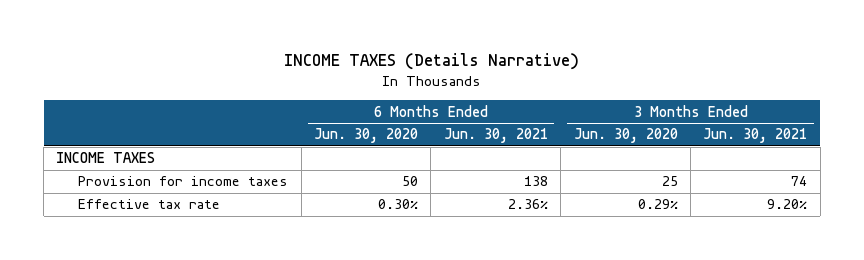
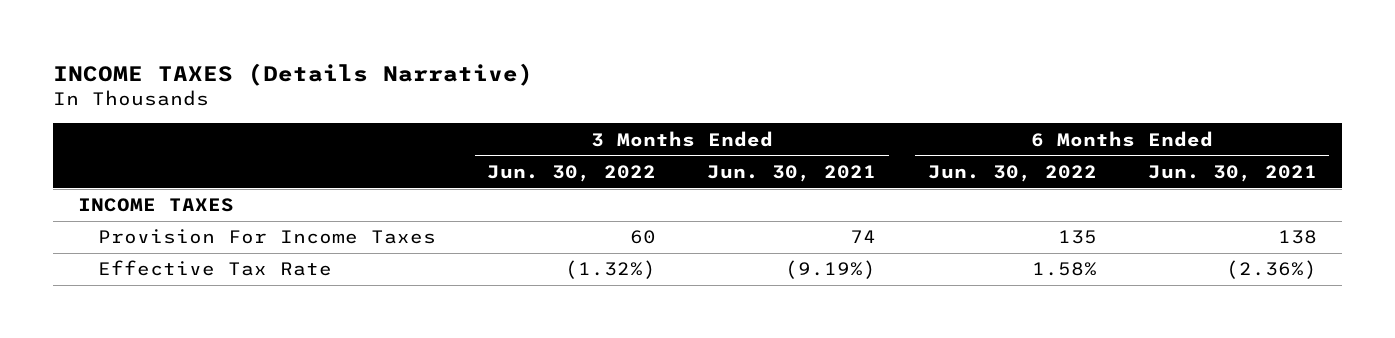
[314,128,419,144] Jun. 30, 2020 -> none
[573,128,678,144] Jun. 30, 2020 -> none
none -> [487,165,657,183] Jun. 30, 2022
none -> [927,165,1097,183] Jun. 30, 2022
[78,176,289,187] Provision for income taxes -> [98,229,437,245] Provision For Income Taxes
[78,199,221,210] Effective tax rate -> [98,260,333,277] Effective Tax Rate
[507,199,548,210] 2.36% -> [1225,260,1317,280] (2.36%)
[767,199,808,210] 9.20% -> [785,260,877,280] (9.19%)

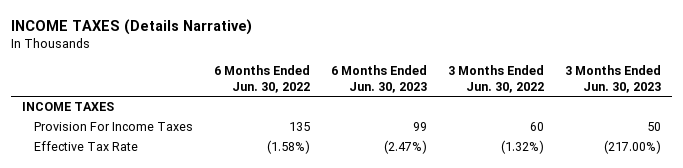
[707,165,877,183] Jun. 30, 2021 -> none
[1147,165,1317,183] Jun. 30, 2021 -> none
none -> [330,65,427,93] 6 Months Ended Jun. 30, 2023
none -> [565,65,662,93] 3 Months Ended Jun. 30, 2023
[1031,262,1097,277] 1.58% -> [266,140,310,155] (1.58%)

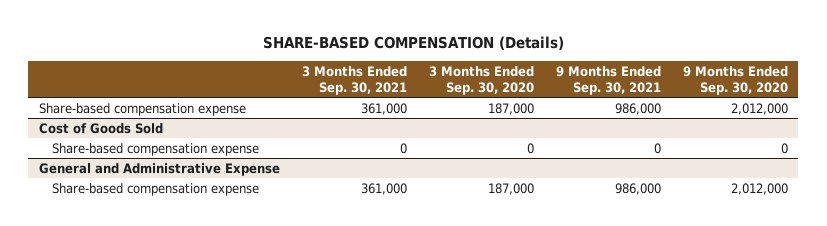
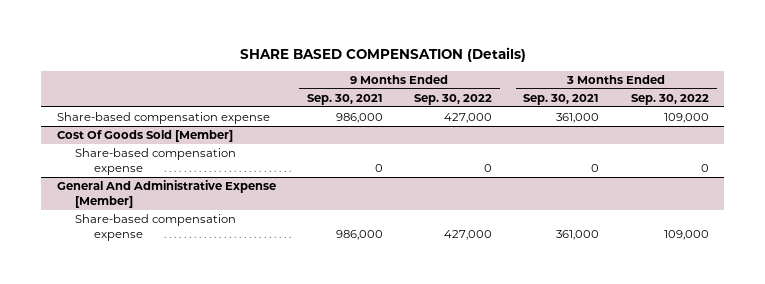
[263,36,565,51] SHARE-BASED COMPENSATION (Details) -> [239,47,526,63] SHARE BASED COMPENSATION (Details)
[428,65,534,96] 3 Months Ended Sep. 30, 2020 -> none
[682,65,788,96] 9 Months Ended Sep. 30, 2020 -> none
none -> [414,93,493,105] Sep. 30, 2022
none -> [630,93,709,105] Sep. 30, 2022
[39,122,164,134] Cost of Goods Sold -> [56,130,233,143] Cost Of Goods Sold [Member]
[39,162,281,176] General and Administrative Expense -> [56,180,276,209] General And Administrative Expense [Member]

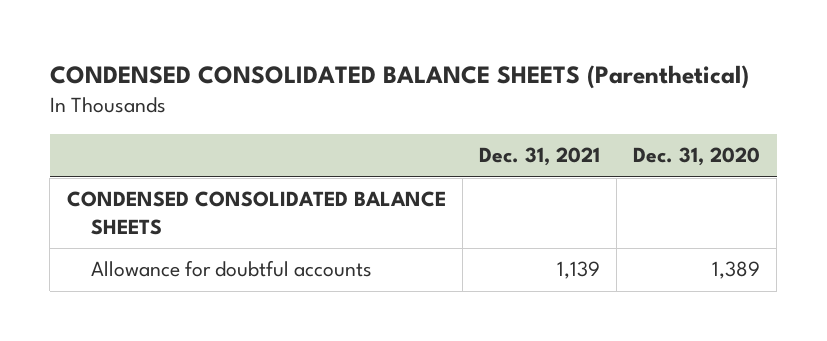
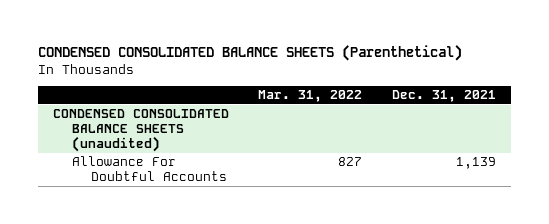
[633,147,761,167] Dec. 31, 2020 -> none
none -> [258,90,363,103] Mar. 31, 2022
[66,191,446,235] CONDENSED CONSOLIDATED BALANCE SHEETS -> [52,109,229,152] CONDENSED CONSOLIDATED BALANCE SHEETS (unaudited)
[90,260,372,278] Allowance for doubtful accounts -> [71,156,228,182] Allowance For Doubtful Accounts

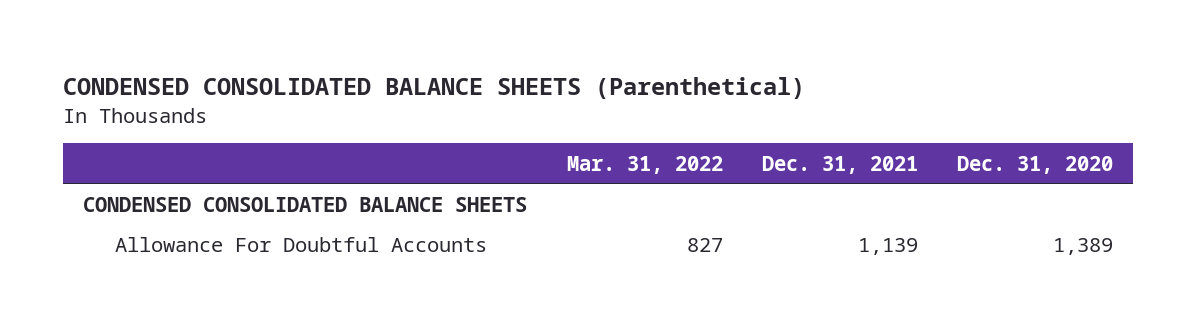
none -> [957,155,1114,174] Dec. 31, 2020
[52,109,229,152] CONDENSED CONSOLIDATED BALANCE SHEETS (unaudited) -> [83,197,528,213] CONDENSED CONSOLIDATED BALANCE SHEETS

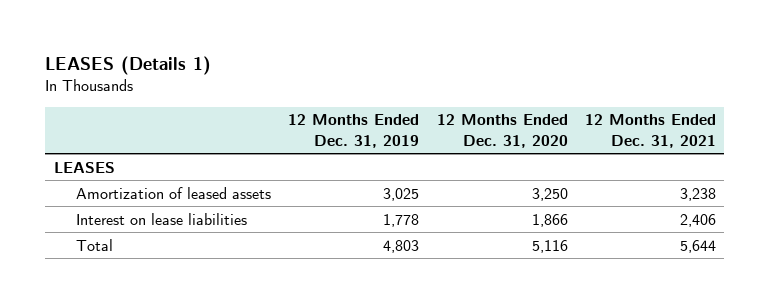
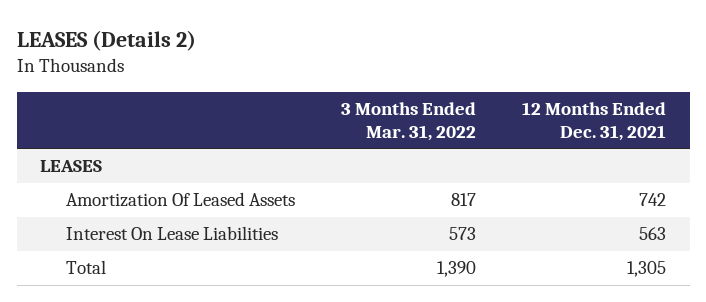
[45,55,212,75] LEASES (Details 1) -> [16,29,196,51] LEASES (Details 2)
[288,114,420,148] 12 Months Ended Dec. 31, 2019 -> none
[436,114,568,148] 12 Months Ended Dec. 31, 2020 -> none
none -> [341,102,477,142] 3 Months Ended Mar. 31, 2022
[76,186,272,199] Amortization of leased assets -> [66,192,296,208] Amortization Of Leased Assets
[679,187,716,201] 3,238 -> [639,193,667,207] 742
[76,212,248,225] Interest on lease liabilities -> [66,226,279,241] Interest On Lease Liabilities
[679,213,716,227] 2,406 -> [639,227,667,241] 563
[679,239,716,253] 5,644 -> [627,261,667,278] 1,305

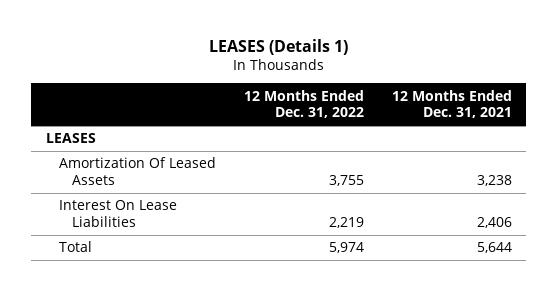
[16,29,196,51] LEASES (Details 2) -> [208,39,348,56] LEASES (Details 1)
[341,102,477,142] 3 Months Ended Mar. 31, 2022 -> none
none -> [243,89,364,119] 12 Months Ended Dec. 31, 2022
[639,193,667,207] 742 -> [477,174,513,186] 3,238
[639,227,667,241] 563 -> [477,216,513,228] 2,406
[627,261,667,278] 1,305 -> [477,242,513,254] 5,644

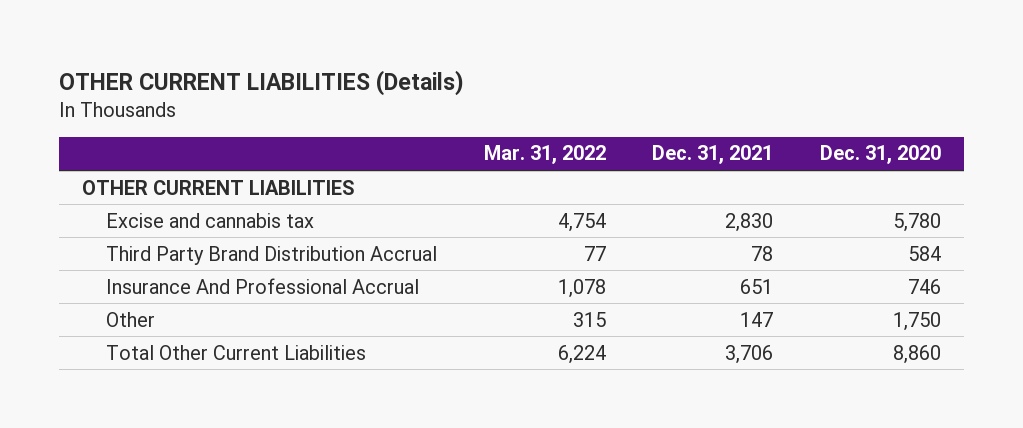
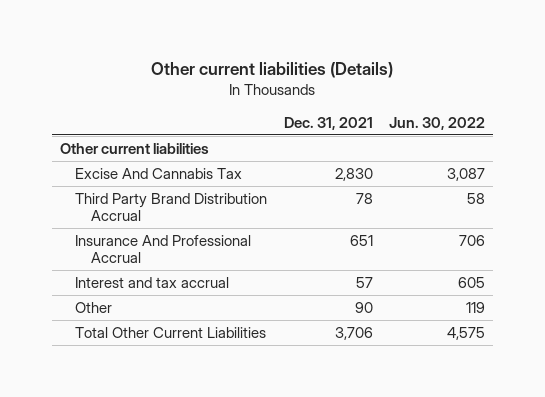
[58,69,464,96] OTHER CURRENT LIABILITIES (Details) -> [151,62,394,79] Other current liabilities (Details)
[483,145,606,165] Mar. 31, 2022 -> none
[819,145,941,165] Dec. 31, 2020 -> none
none -> [388,116,485,130] Jun. 30, 2022
[81,179,355,195] OTHER CURRENT LIABILITIES -> [60,142,210,154] Other current liabilities
[106,212,315,228] Excise and cannabis tax -> [75,167,243,179] Excise And Cannabis Tax
none -> [75,276,230,288] Interest and tax accrual
[740,311,774,327] 147 -> [354,301,373,313] 90

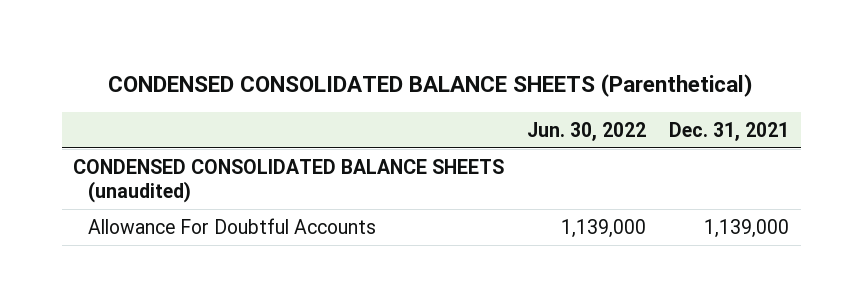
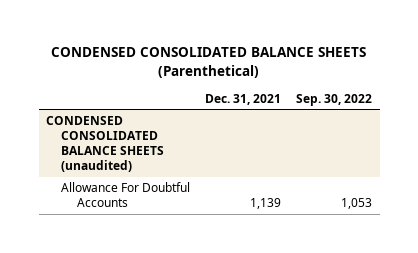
[527,121,647,141] Jun. 30, 2022 -> none
none -> [296,93,373,106] Sep. 30, 2022
[704,218,790,238] 1,139,000 -> [250,198,282,210] 1,139

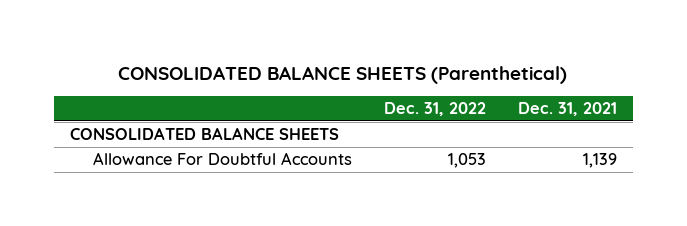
[51,47,367,78] CONDENSED CONSOLIDATED BALANCE SHEETS (Parenthetical) -> [118,65,568,84] CONSOLIDATED BALANCE SHEETS (Parenthetical)
[296,93,373,106] Sep. 30, 2022 -> none
none -> [384,102,487,117] Dec. 31, 2022
[46,116,165,173] CONDENSED CONSOLIDATED BALANCE SHEETS (unaudited) -> [69,127,339,141] CONSOLIDATED BALANCE SHEETS

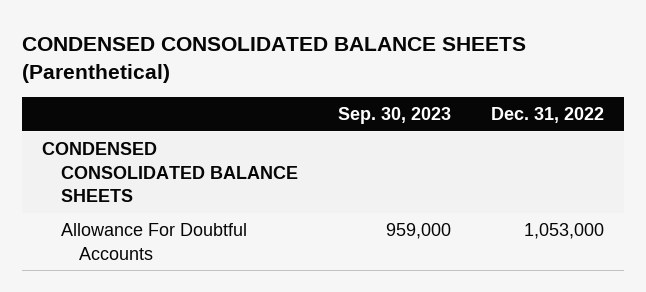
[118,65,568,84] CONSOLIDATED BALANCE SHEETS (Parenthetical) -> [22,36,527,84] CONDENSED CONSOLIDATED BALANCE SHEETS (Parenthetical)
[517,102,617,117] Dec. 31, 2021 -> none
none -> [337,107,451,125] Sep. 30, 2023
[69,127,339,141] CONSOLIDATED BALANCE SHEETS -> [42,142,298,203] CONDENSED CONSOLIDATED BALANCE SHEETS
[448,153,487,169] 1,053 -> [523,223,604,240] 1,053,000

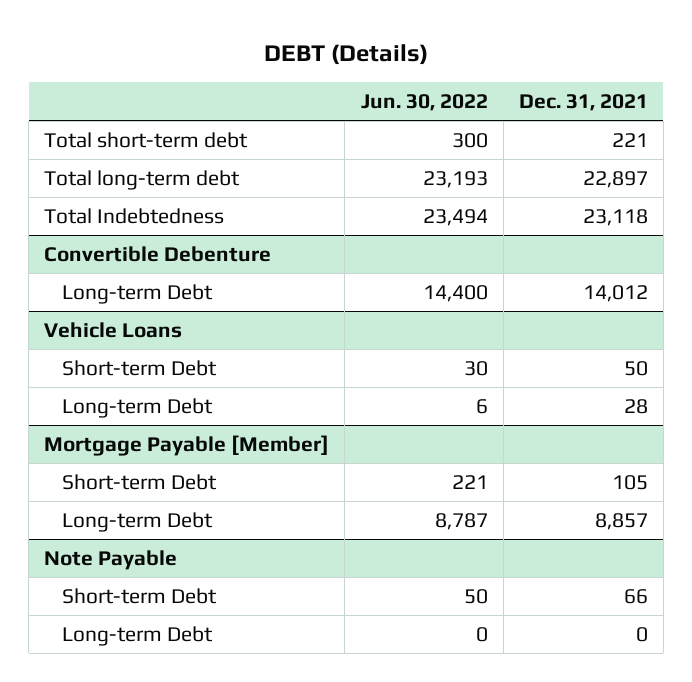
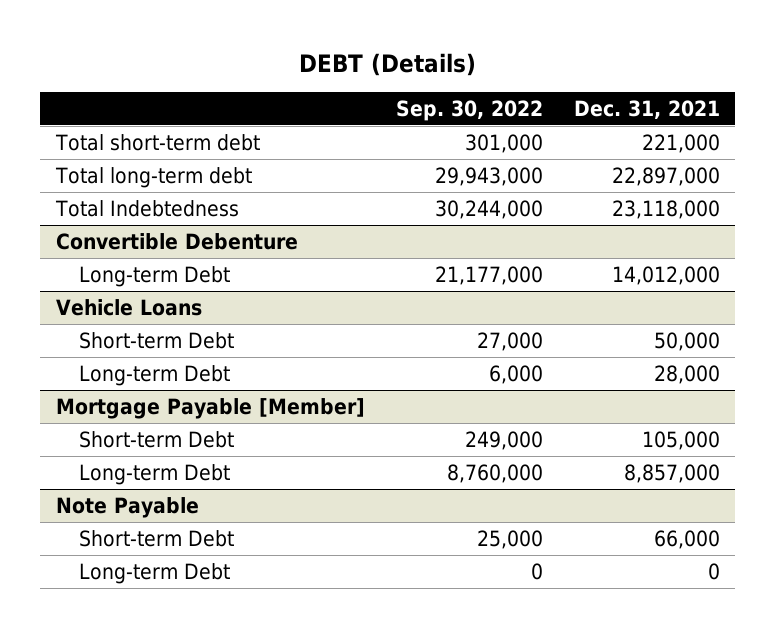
[360,93,488,111] Jun. 30, 2022 -> none
none -> [395,99,543,121] Sep. 30, 2022
[611,132,648,147] 221 -> [641,133,720,153] 221,000
[582,170,648,188] 22,897 -> [611,166,720,186] 22,897,000
[582,208,648,226] 23,118 -> [611,199,720,219] 23,118,000
[582,284,648,302] 14,012 -> [611,265,720,285] 14,012,000
[623,360,648,376] 50 -> [653,331,720,351] 50,000
[623,398,648,414] 28 -> [653,364,720,384] 28,000
[611,474,648,490] 105 -> [641,430,720,450] 105,000
[594,512,648,530] 8,857 -> [623,463,720,483] 8,857,000
[623,588,648,604] 66 -> [653,529,720,549] 66,000

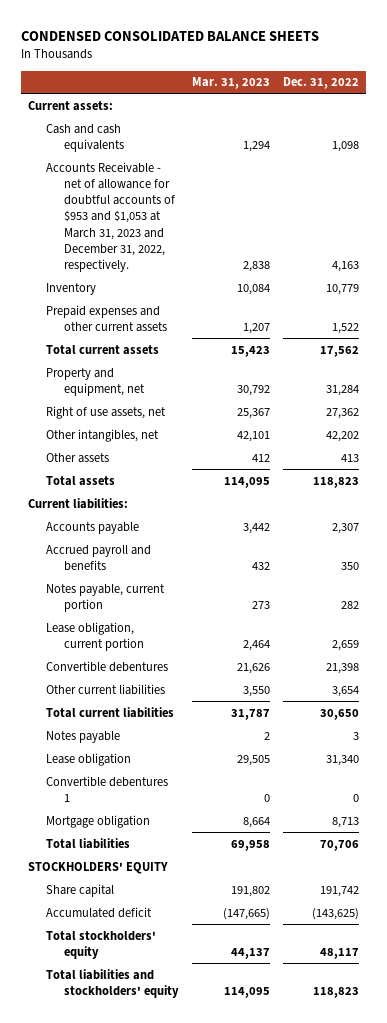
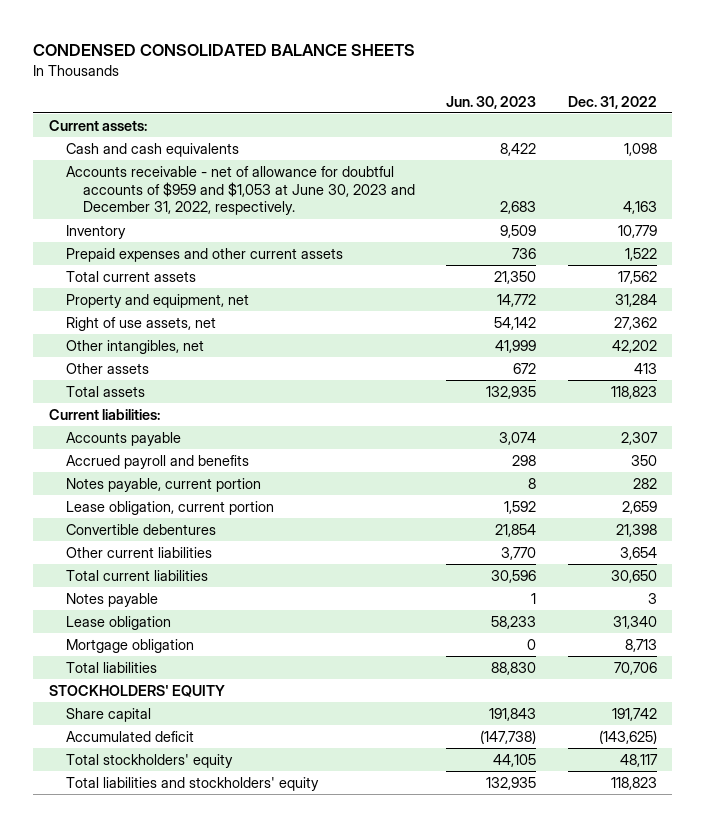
[192,77,271,90] Mar. 31, 2023 -> none
none -> [446,95,537,109] Jun. 30, 2023
[45,161,175,273] Accounts Receivable - net of allowance for doubtful accounts of $953 and $1,053 at March 31, 2023 and December 31, 2022, respectively. -> [66,165,415,216] Accounts receivable - net of allowance for doubtful accounts of $959 and $1,053 at June 30, 2023 and December 31, 2022, respectively.
[45,775,168,802] Convertible debentures 1 -> none

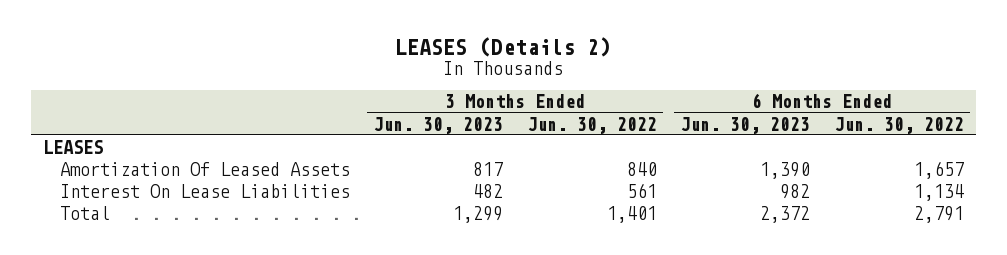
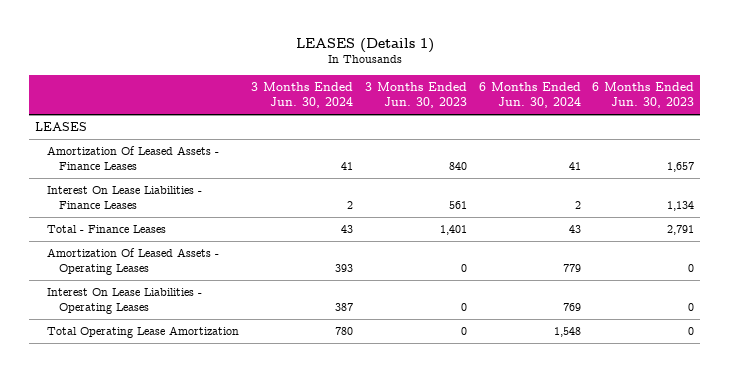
[395,36,612,57] LEASES (Details 2) -> [295,37,434,53] LEASES (Details 1)
[526,116,657,134] Jun. 30, 2022 -> none
[833,116,964,134] Jun. 30, 2022 -> none
none -> [250,82,353,109] 3 Months Ended Jun. 30, 2024
none -> [478,82,581,109] 6 Months Ended Jun. 30, 2024
[59,162,350,177] Amortization Of Leased Assets -> [47,146,220,171] Amortization Of Leased Assets - Finance Leases
[473,162,504,177] 817 -> [448,162,467,171] 840
[760,162,811,180] 1,390 -> [667,162,695,173] 1,657
[59,184,350,199] Interest On Lease Liabilities -> [47,186,203,210] Interest On Lease Liabilities - Finance Leases
[473,184,504,199] 482 -> [448,201,467,210] 561
[780,184,811,200] 982 -> [667,201,695,212] 1,134
[59,206,110,221] Total -> [47,225,167,234] Total - Finance Leases
[453,206,504,224] 1,299 -> [439,225,467,236] 1,401
[760,206,811,224] 2,372 -> [667,225,695,236] 2,791
none -> [47,248,220,276] Amortization Of Leased Assets - Operating Leases
none -> [47,288,203,315] Interest On Lease Liabilities - Operating Leases
none -> [47,326,240,339] Total Operating Lease Amortization

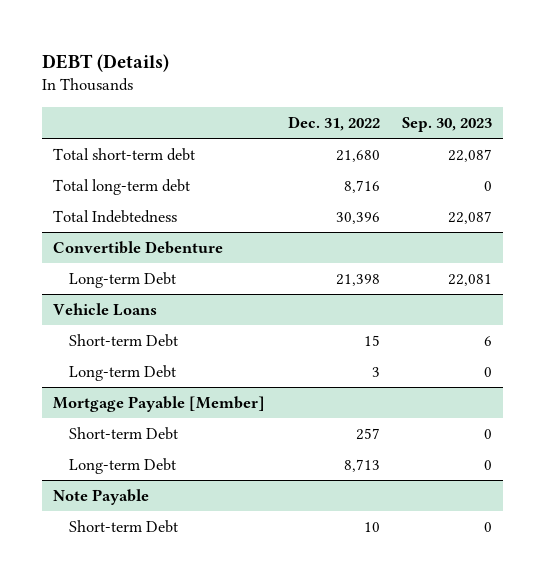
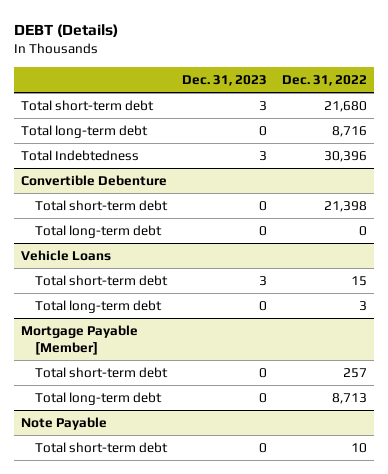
[402,117,493,133] Sep. 30, 2023 -> none
none -> [182,74,268,86] Dec. 31, 2023
none -> [35,199,169,211] Total short-term debt
[68,271,176,288] Long-term Debt -> [35,224,163,238] Total long-term debt
[335,273,380,286] 21,398 -> [358,225,367,236] 0
[68,333,178,347] Short-term Debt -> [35,274,169,286] Total short-term debt
[68,364,176,381] Long-term Debt -> [35,299,163,313] Total long-term debt
[68,426,178,440] Short-term Debt -> [35,366,169,378] Total short-term debt
[68,457,176,474] Long-term Debt -> [35,391,163,405] Total long-term debt
[68,519,178,533] Short-term Debt -> [35,441,169,453] Total short-term debt

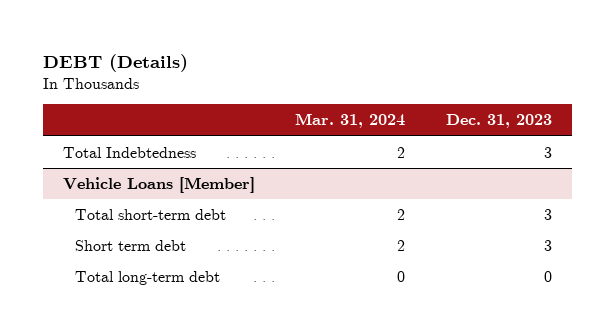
[281,74,367,86] Dec. 31, 2022 -> none
none -> [295,113,406,129] Mar. 31, 2024
[21,99,155,111] Total short-term debt -> none
[21,124,149,138] Total long-term debt -> none
[21,174,168,186] Convertible Debenture -> none
[35,199,169,211] Total short-term debt -> none
[35,224,163,238] Total long-term debt -> none
[21,249,112,261] Vehicle Loans -> [63,177,256,194] Vehicle Loans [Member]
[35,299,163,313] Total long-term debt -> none
[21,324,139,355] Mortgage Payable [Member] -> none
[35,366,169,378] Total short-term debt -> [75,240,187,252] Short term debt
[259,367,268,378] 0 -> [543,240,552,252] 3
[21,416,108,430] Note Payable -> none
[35,441,169,453] Total short-term debt -> none

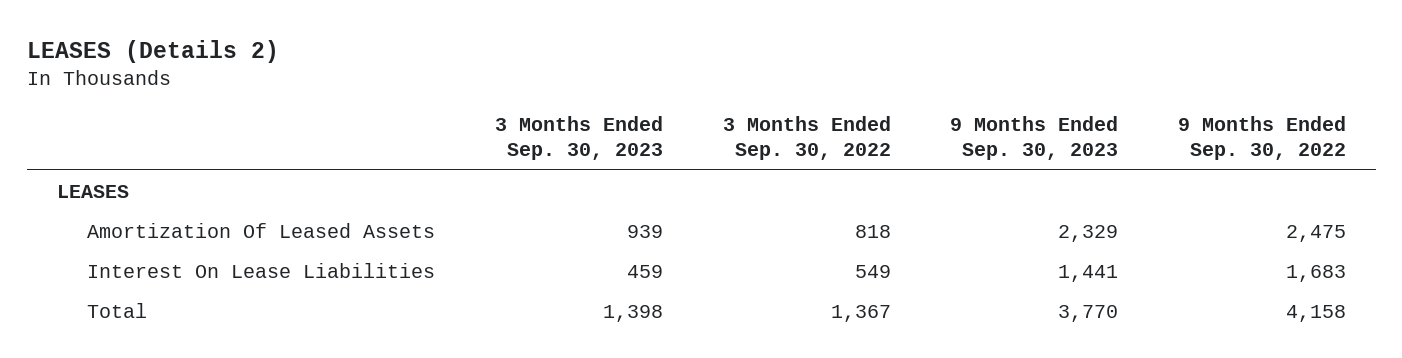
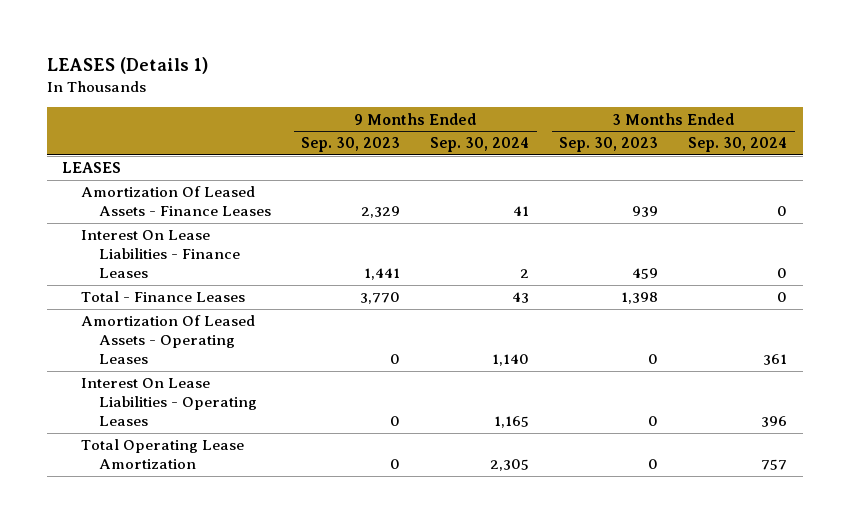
[26,39,279,63] LEASES (Details 2) -> [46,56,208,74] LEASES (Details 1)
[722,116,891,161] 3 Months Ended Sep. 30, 2022 -> none
[1177,116,1346,161] 9 Months Ended Sep. 30, 2022 -> none
none -> [430,137,530,153] Sep. 30, 2024
none -> [688,137,788,153] Sep. 30, 2024
[87,222,436,238] Amortization Of Leased Assets -> [80,186,272,217] Amortization Of Leased Assets - Finance Leases
[87,262,436,278] Interest On Lease Liabilities -> [80,230,241,279] Interest On Lease Liabilities - Finance Leases
[87,302,148,318] Total -> [80,291,245,303] Total - Finance Leases
none -> [80,315,255,365] Amortization Of Leased Assets - Operating Leases
none -> [80,378,258,427] Interest On Lease Liabilities - Operating Leases
none -> [80,439,244,470] Total Operating Lease Amortization

